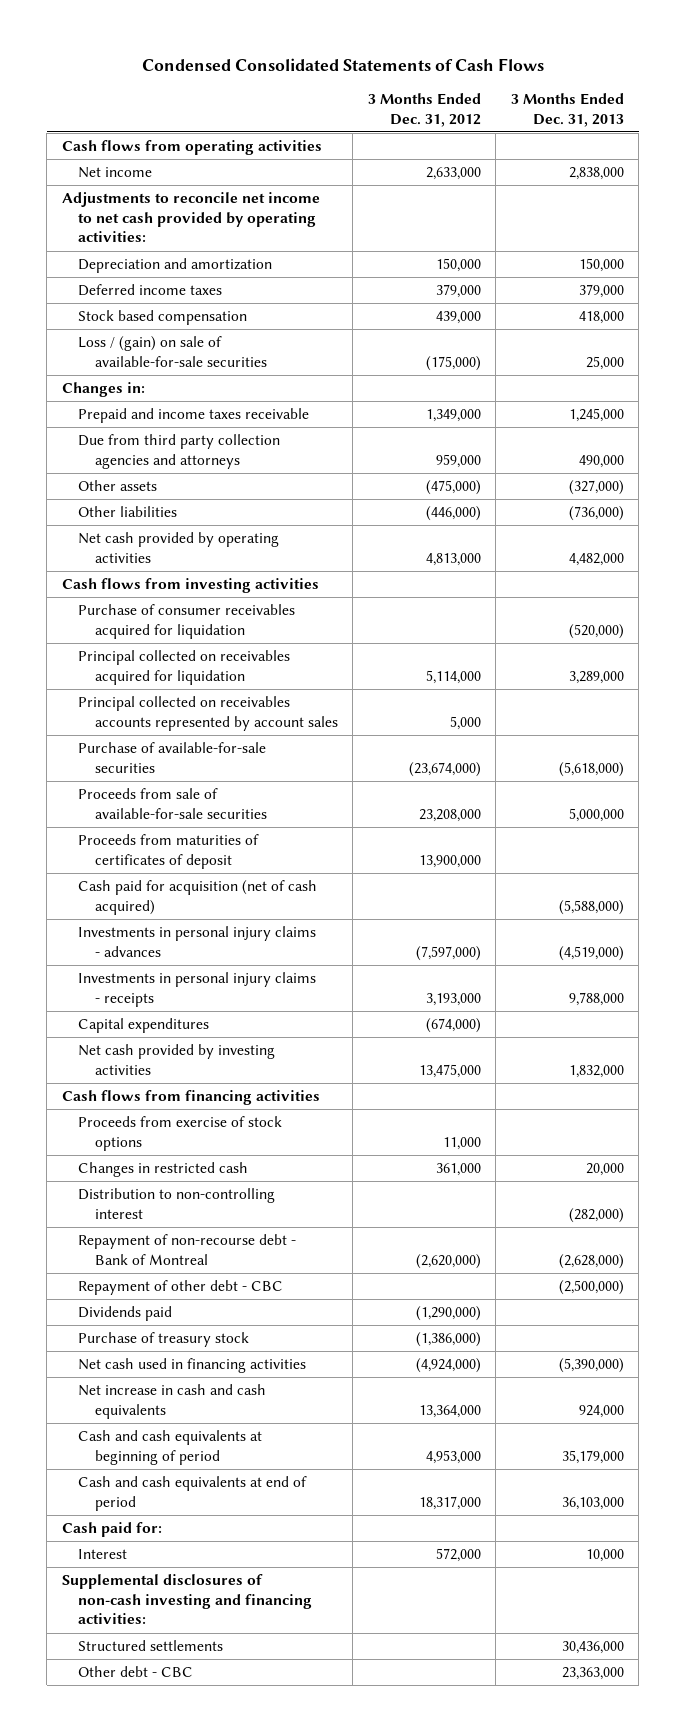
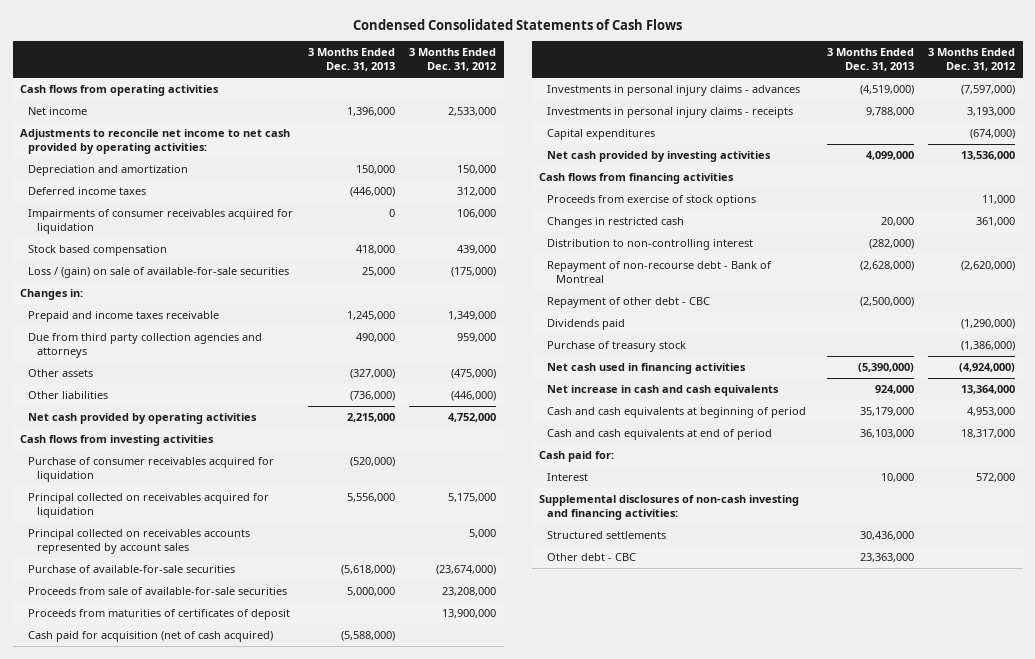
[425,167,481,181] 2,633,000 -> [448,107,497,117] 2,533,000
[568,167,624,181] 2,838,000 -> [346,107,395,117] 1,396,000
[435,284,481,299] 379,000 -> [457,187,497,197] 312,000
[578,284,624,299] 379,000 -> [349,187,395,198] (446,000)
none -> [28,209,294,234] Impairments of consumer receivables acquired for liquidation
[425,552,481,566] 4,813,000 -> [448,413,497,423] 4,752,000
[568,552,624,566] 4,482,000 -> [346,413,395,423] 2,215,000
[425,669,481,684] 5,114,000 -> [448,493,497,503] 5,175,000
[568,670,624,684] 3,289,000 -> [346,493,395,503] 5,556,000
[418,1063,481,1078] 13,475,000 -> [961,151,1016,161] 13,536,000
[568,1064,624,1078] 1,832,000 -> [865,151,914,161] 4,099,000

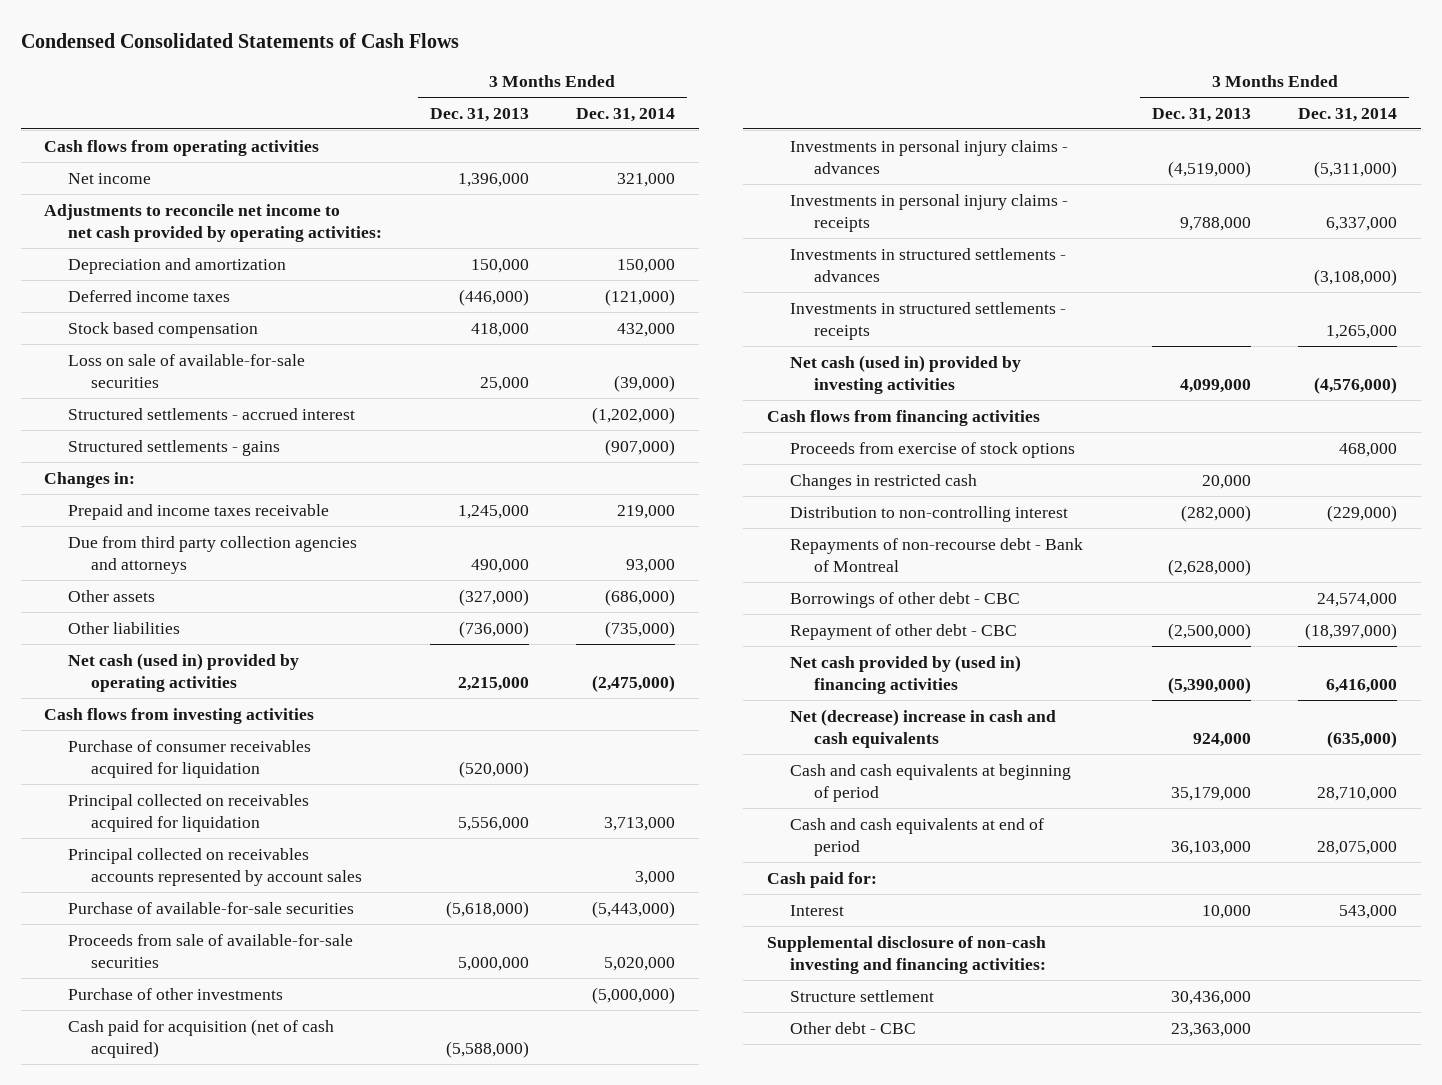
[409,48,497,72] 3 Months Ended Dec. 31, 2012 -> none
none -> [576,107,676,122] Dec. 31, 2014
[28,209,294,234] Impairments of consumer receivables acquired for liquidation -> none
[28,267,290,279] Loss / (gain) on sale of available-for-sale securities -> [67,353,305,389] Loss on sale of available-for-sale securities
none -> [67,407,355,420] Structured settlements - accrued interest
none -> [67,439,280,456] Structured settlements - gains
[28,413,258,425] Net cash provided by operating activities -> [67,652,299,693] Net cash (used in) provided by operating activities
[28,609,291,621] Proceeds from maturities of certificates of deposit -> none
none -> [67,987,283,1000] Purchase of other investments
[547,129,656,141] Capital expenditures -> none
none -> [790,247,1067,283] Investments in structured settlements - advances
none -> [790,301,1067,341] Investments in structured settlements - receipts
[547,151,772,163] Net cash provided by investing activities -> [790,354,1022,395] Net cash (used in) provided by investing activities
[547,261,773,283] Repayment of non-recourse debt - Bank of Montreal -> [790,537,1084,573] Repayments of non-recourse debt - Bank of Montreal
none -> [790,591,1021,608] Borrowings of other debt - CBC
[547,319,626,331] Dividends paid -> none
[547,341,687,353] Purchase of treasury stock -> none
[547,363,747,375] Net cash used in financing activities -> [790,654,1022,695] Net cash provided by (used in) financing activities
[547,385,780,397] Net increase in cash and cash equivalents -> [790,708,1057,749] Net (decrease) increase in cash and cash equivalents
[538,495,799,520] Supplemental disclosures of non-cash investing and financing activities: -> [766,935,1047,975] Supplemental disclosure of non-cash investing and financing activities:
[547,531,667,540] Structured settlements -> [790,989,935,1002] Structure settlement

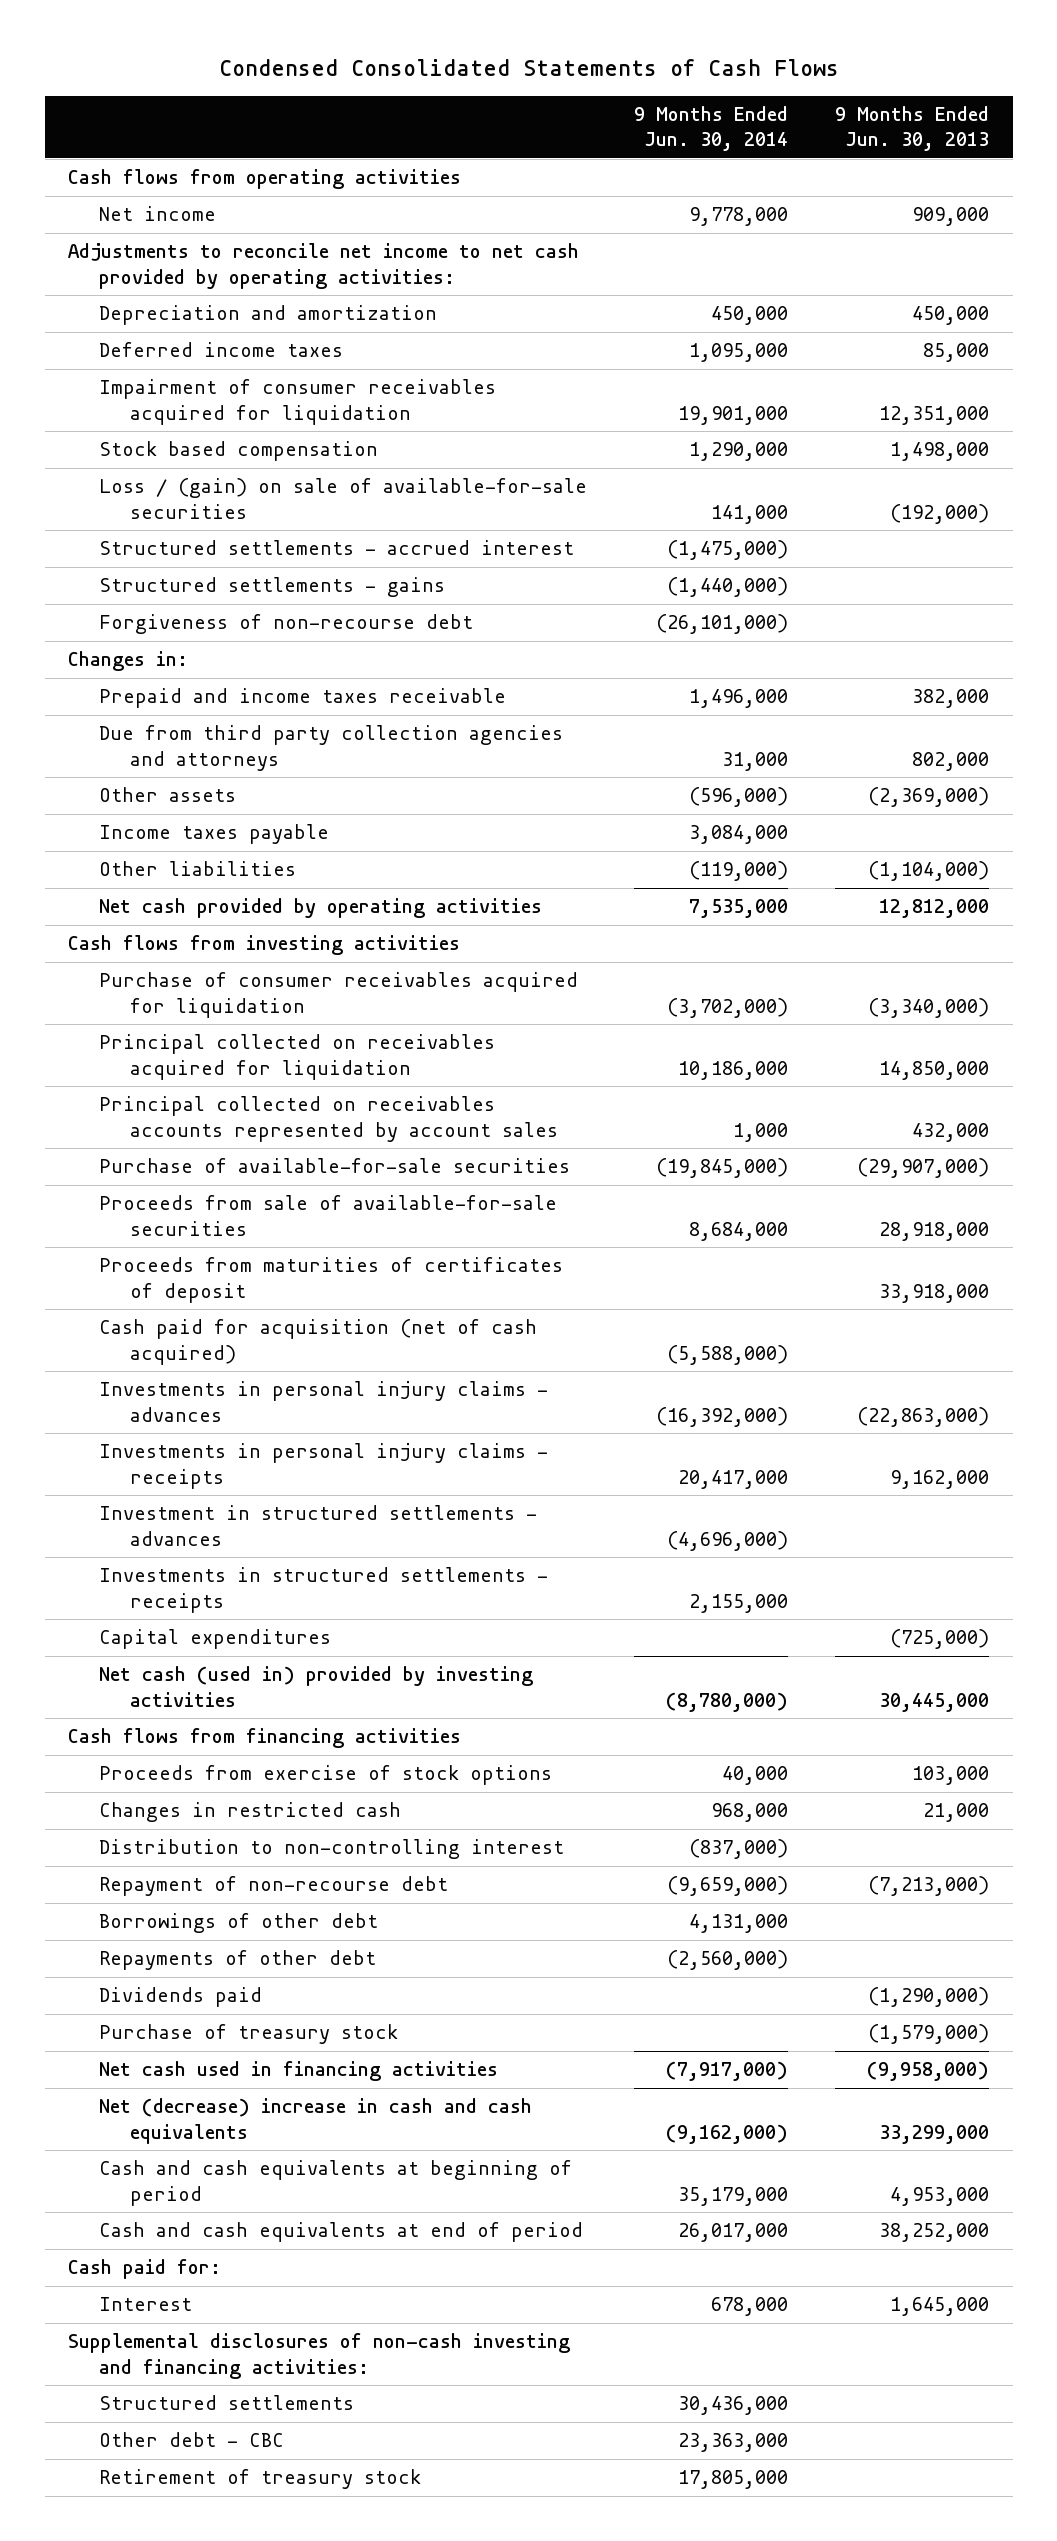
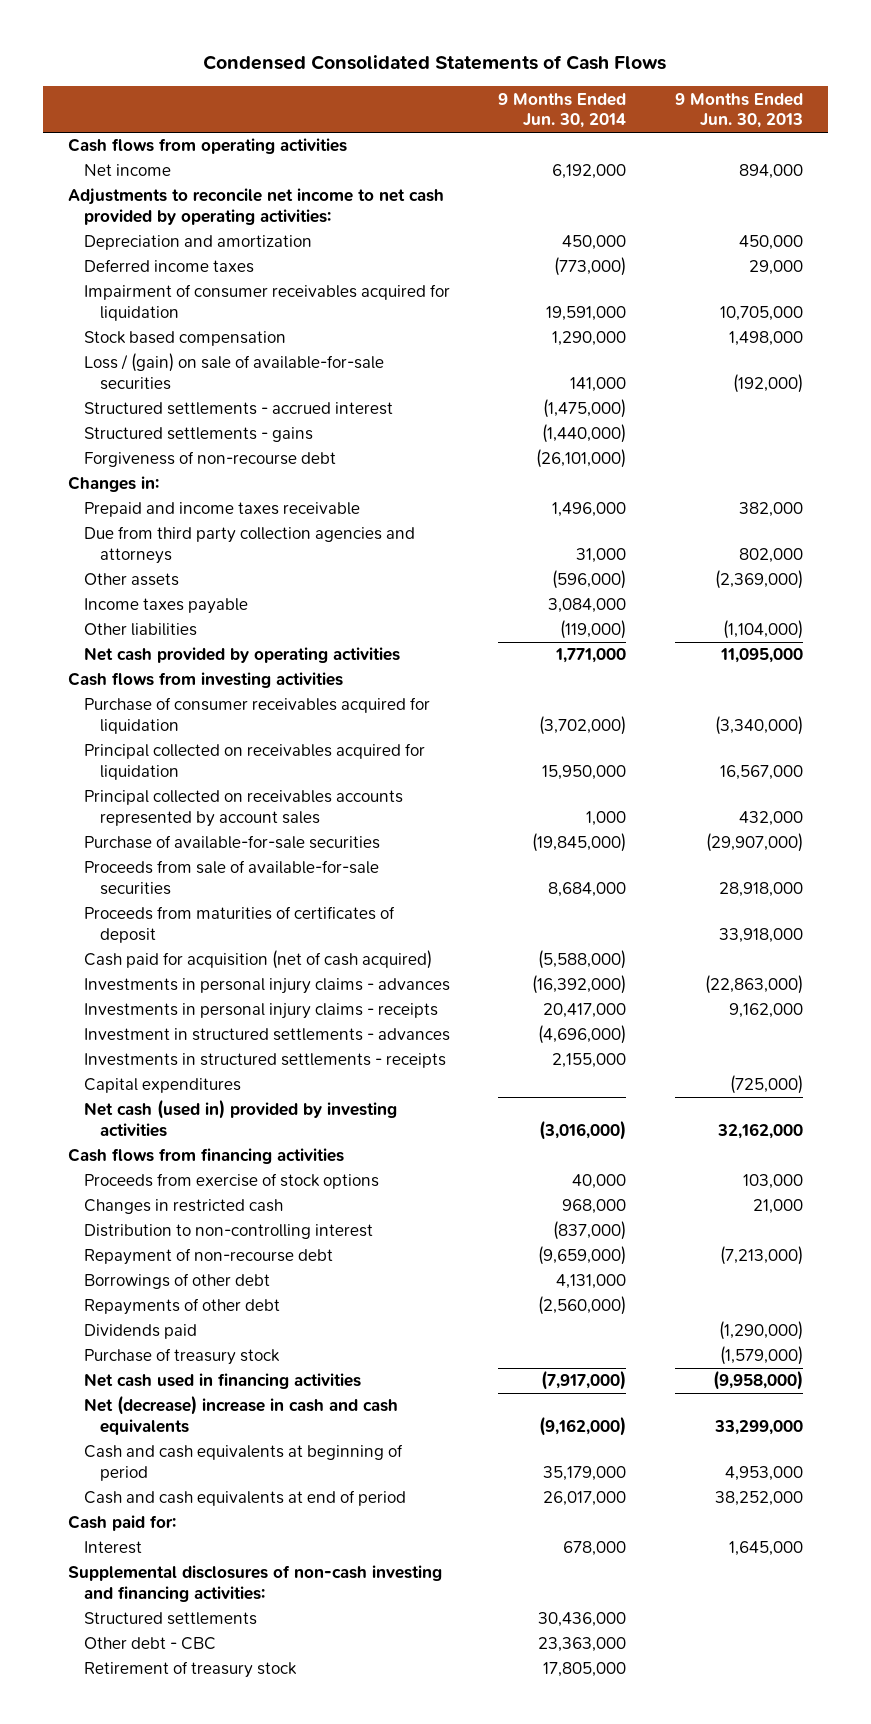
[688,207,788,227] 9,778,000 -> [552,164,627,180] 6,192,000
[911,207,989,227] 909,000 -> [739,164,804,180] 894,000
[688,343,788,363] 1,095,000 -> [554,257,627,277] (773,000)
[922,343,989,363] 85,000 -> [749,260,804,276] 29,000
[677,405,788,425] 19,901,000 -> [546,306,627,322] 19,591,000
[878,405,989,425] 12,351,000 -> [720,306,804,322] 10,705,000
[688,899,788,919] 7,535,000 -> [555,648,627,664] 1,771,000
[878,899,989,919] 12,812,000 -> [720,648,804,664] 11,095,000
[677,1060,788,1080] 10,186,000 -> [542,765,627,781] 15,950,000
[878,1060,989,1080] 14,850,000 -> [720,765,804,781] 16,567,000
[665,1691,788,1712] (8,780,000) -> [539,1120,627,1141] (3,016,000)
[878,1692,989,1712] 30,445,000 -> [717,1123,804,1140] 32,162,000

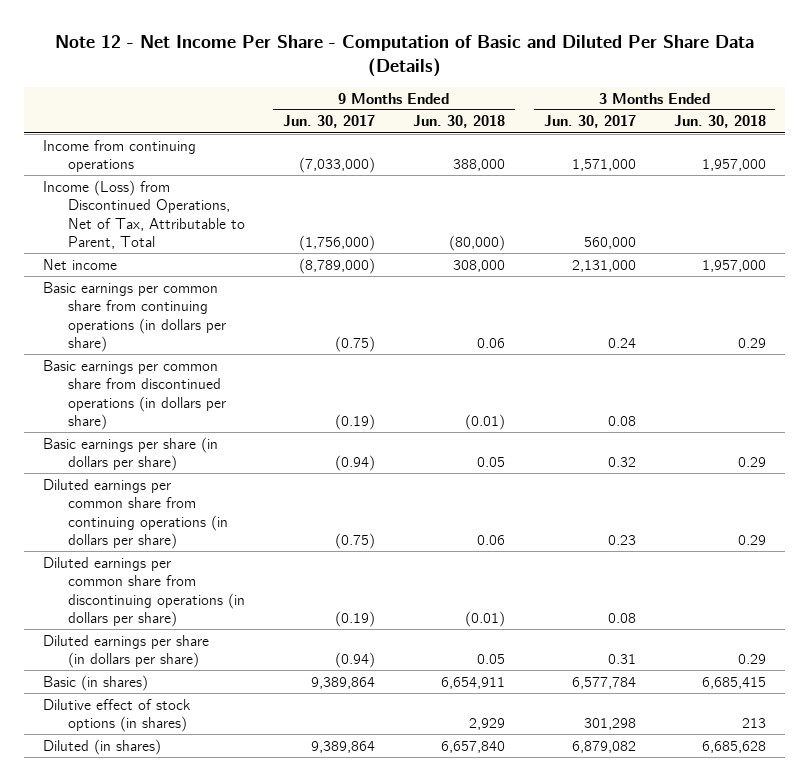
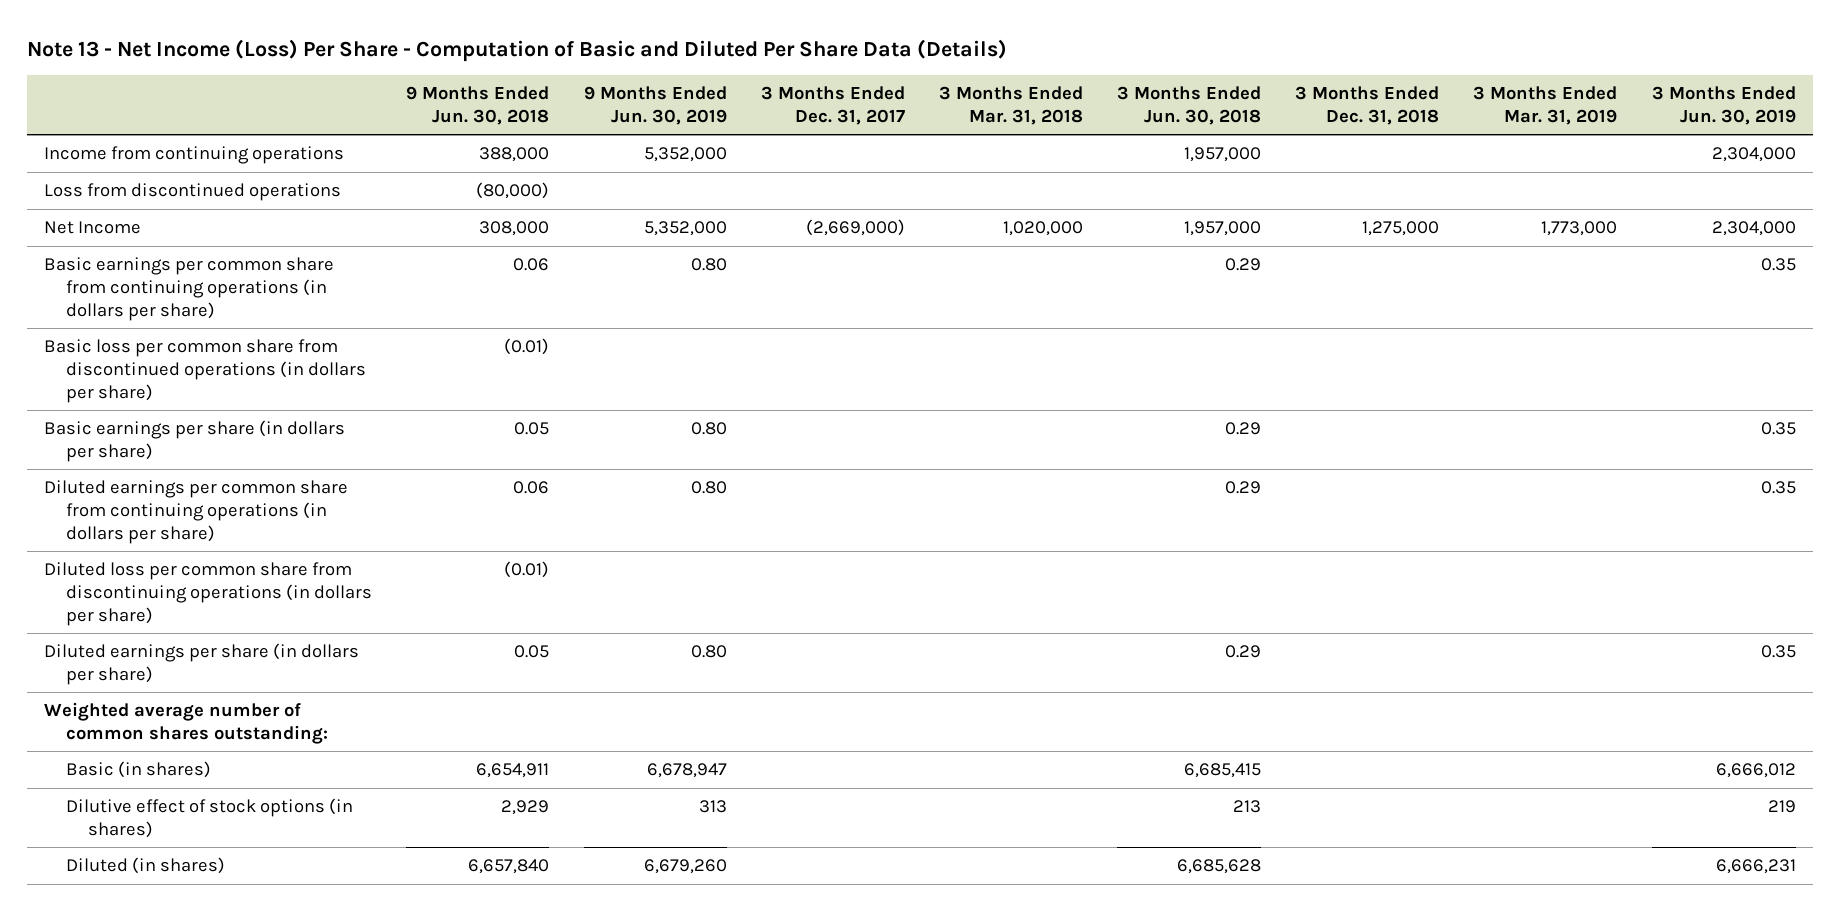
[54,34,754,77] Note 12 - Net Income Per Share - Computation of Basic and Diluted Per Share Data (Details) -> [27,39,1008,63] Note 13 - Net Income (Loss) Per Share - Computation of Basic and Diluted Per Share Data (Details)
[282,115,375,129] Jun. 30, 2017 -> none
[543,115,636,129] Jun. 30, 2017 -> none
none -> [583,86,727,125] 9 Months Ended Jun. 30, 2019
none -> [760,86,905,125] 3 Months Ended Dec. 31, 2017
none -> [938,86,1083,125] 3 Months Ended Mar. 31, 2018
none -> [1295,86,1440,125] 3 Months Ended Dec. 31, 2018
none -> [1473,86,1618,125] 3 Months Ended Mar. 31, 2019
none -> [1651,86,1796,125] 3 Months Ended Jun. 30, 2019
[43,179,245,250] Income (Loss) from Discontinued Operations, Net of Tax, Attributable to Parent, Total -> [44,183,342,202] Loss from discontinued operations
[43,258,118,270] Net income -> [44,221,142,235] Net Income
[43,359,226,431] Basic earnings per common share from discontinued operations (in dollars per share) -> [44,339,367,403] Basic loss per common share from discontinued operations (in dollars per share)
[43,556,245,628] Diluted earnings per common share from discontinuing operations (in dollars per share) -> [44,562,373,626] Diluted loss per common share from discontinuing operations (in dollars per share)
none -> [44,702,329,744] Weighted average number of common shares outstanding:

